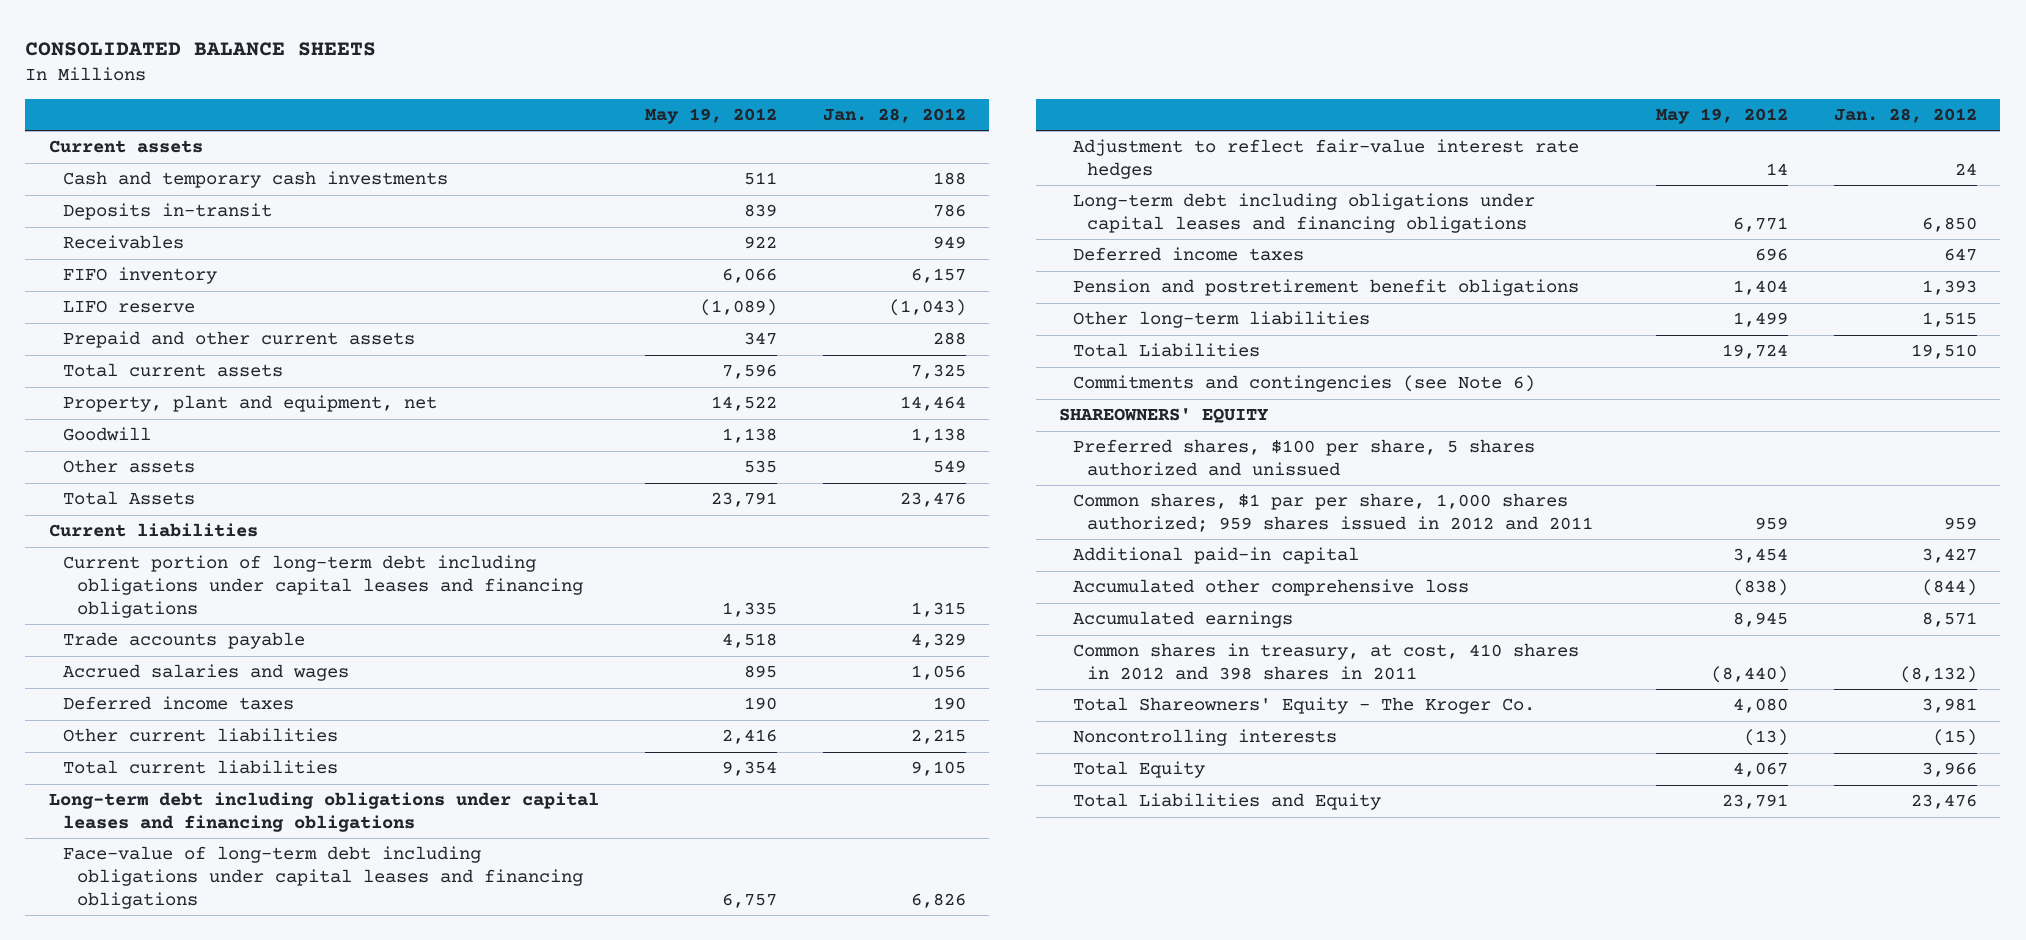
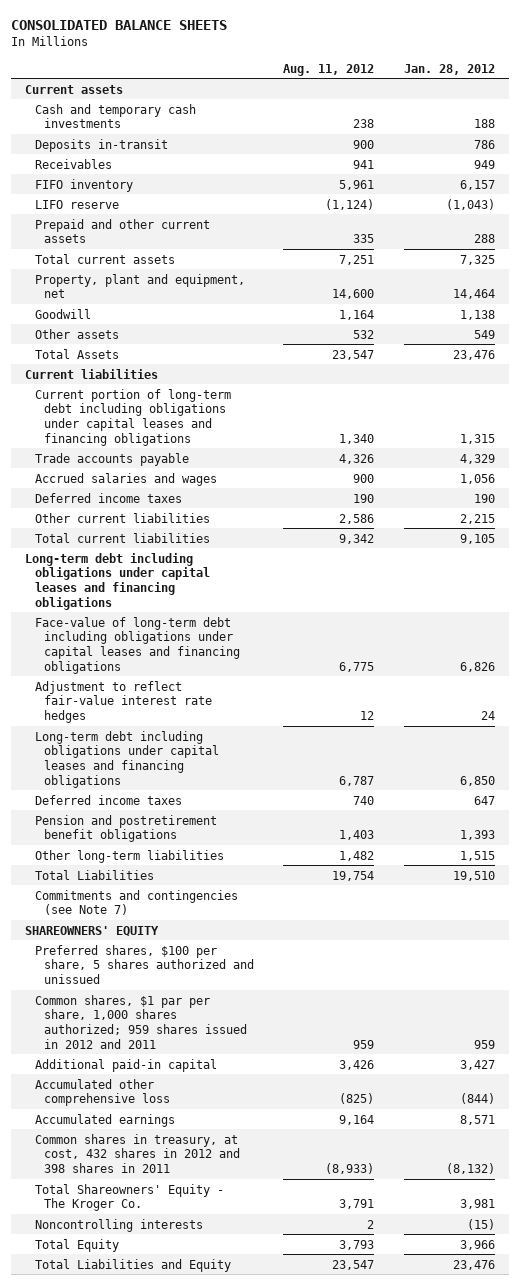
[644,107,777,124] May 19, 2012 -> none
none -> [283,63,375,76] Aug. 11, 2012
[1073,375,1536,393] Commitments and contingencies (see Note 6) -> [34,889,238,916] Commitments and contingencies (see Note 7)
[1073,643,1580,680] Common shares in treasury, at cost, 410 shares in 2012 and 398 shares in 2011 -> [34,1133,241,1174] Common shares in treasury, at cost, 432 shares in 2012 and 398 shares in 2011

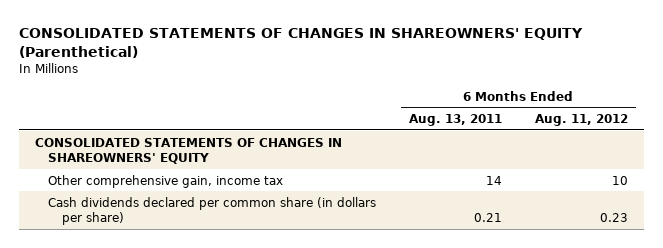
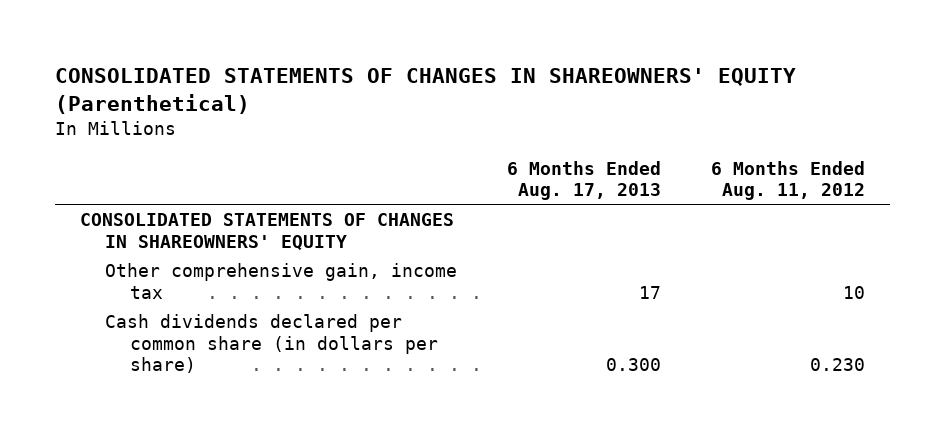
[409,114,503,127] Aug. 13, 2011 -> none
none -> [507,160,662,201] 6 Months Ended Aug. 17, 2013
[599,213,628,223] 0.23 -> [810,357,866,371] 0.230

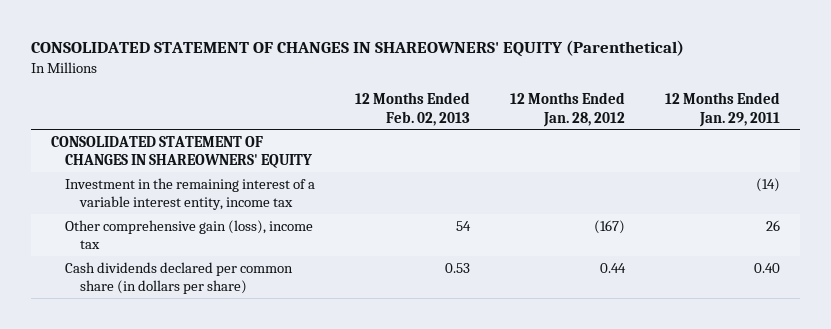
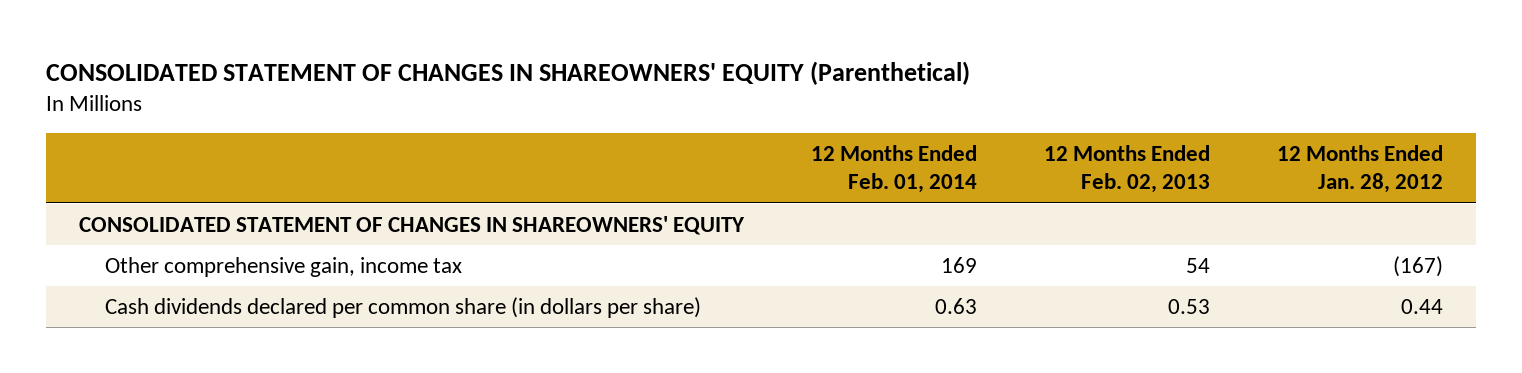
[665,92,781,127] 12 Months Ended Jan. 29, 2011 -> none
none -> [811,145,978,194] 12 Months Ended Feb. 01, 2014
[65,177,316,211] Investment in the remaining interest of a variable interest entity, income tax -> none
[65,219,314,250] Other comprehensive gain (loss), income tax -> [104,257,462,278] Other comprehensive gain, income tax

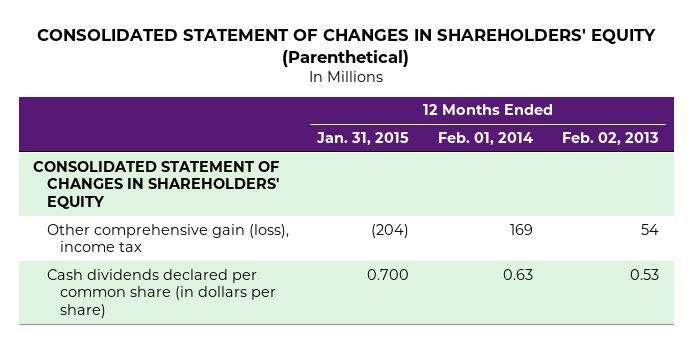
[45,60,970,85] CONSOLIDATED STATEMENT OF CHANGES IN SHAREOWNERS' EQUITY (Parenthetical) -> [37,28,657,67] CONSOLIDATED STATEMENT OF CHANGES IN SHAREHOLDERS' EQUITY (Parenthetical)
[1276,145,1443,194] 12 Months Ended Jan. 28, 2012 -> none
none -> [316,131,410,145] Jan. 31, 2015
[79,216,746,236] CONSOLIDATED STATEMENT OF CHANGES IN SHAREOWNERS' EQUITY -> [33,160,280,210] CONSOLIDATED STATEMENT OF CHANGES IN SHAREHOLDERS' EQUITY
[104,257,462,278] Other comprehensive gain, income tax -> [46,223,289,253] Other comprehensive gain (loss), income tax

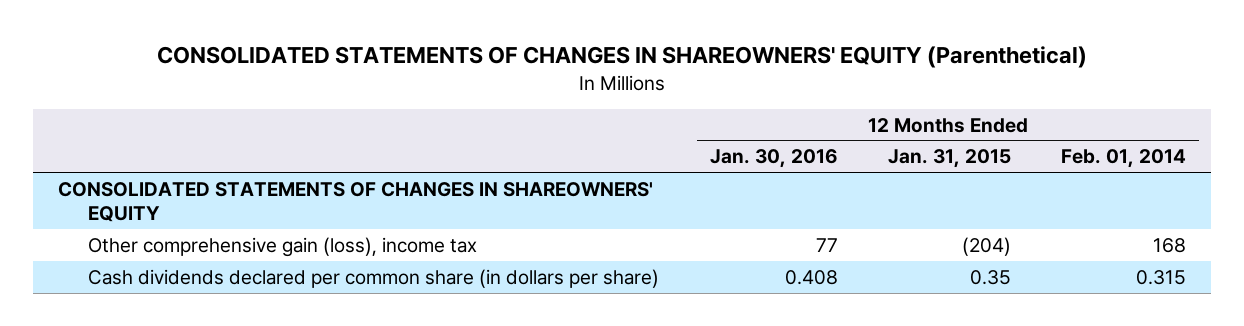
[37,28,657,67] CONSOLIDATED STATEMENT OF CHANGES IN SHAREHOLDERS' EQUITY (Parenthetical) -> [156,46,1087,69] CONSOLIDATED STATEMENTS OF CHANGES IN SHAREOWNERS' EQUITY (Parenthetical)
[562,131,660,145] Feb. 02, 2013 -> none
none -> [709,149,838,169] Jan. 30, 2016
[33,160,280,210] CONSOLIDATED STATEMENT OF CHANGES IN SHAREHOLDERS' EQUITY -> [57,181,653,222] CONSOLIDATED STATEMENTS OF CHANGES IN SHAREOWNERS' EQUITY
[510,223,534,235] 169 -> [1153,237,1187,253] 168
[367,268,410,280] 0.700 -> [969,269,1011,285] 0.35
[503,268,534,280] 0.63 -> [1136,269,1187,285] 0.315

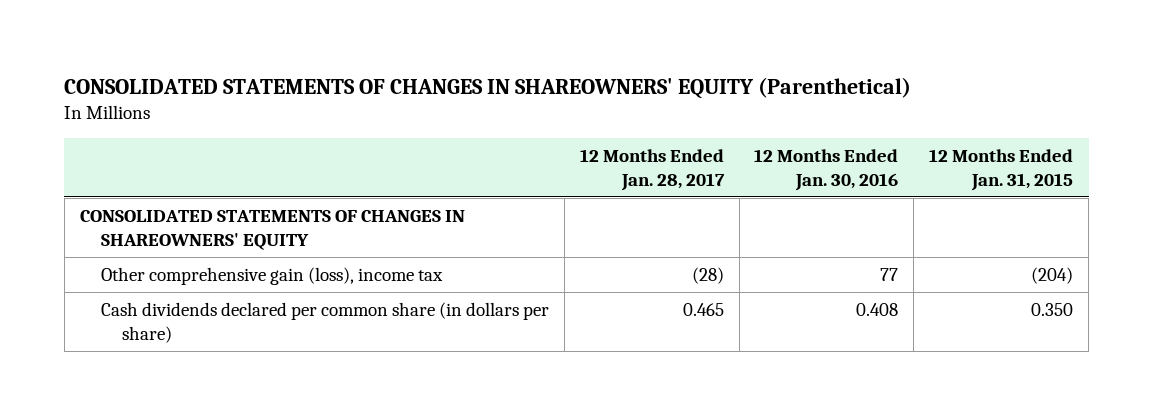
[1061,149,1187,169] Feb. 01, 2014 -> none
none -> [579,149,725,191] 12 Months Ended Jan. 28, 2017
[969,269,1011,285] 0.35 -> [1031,303,1074,317] 0.350

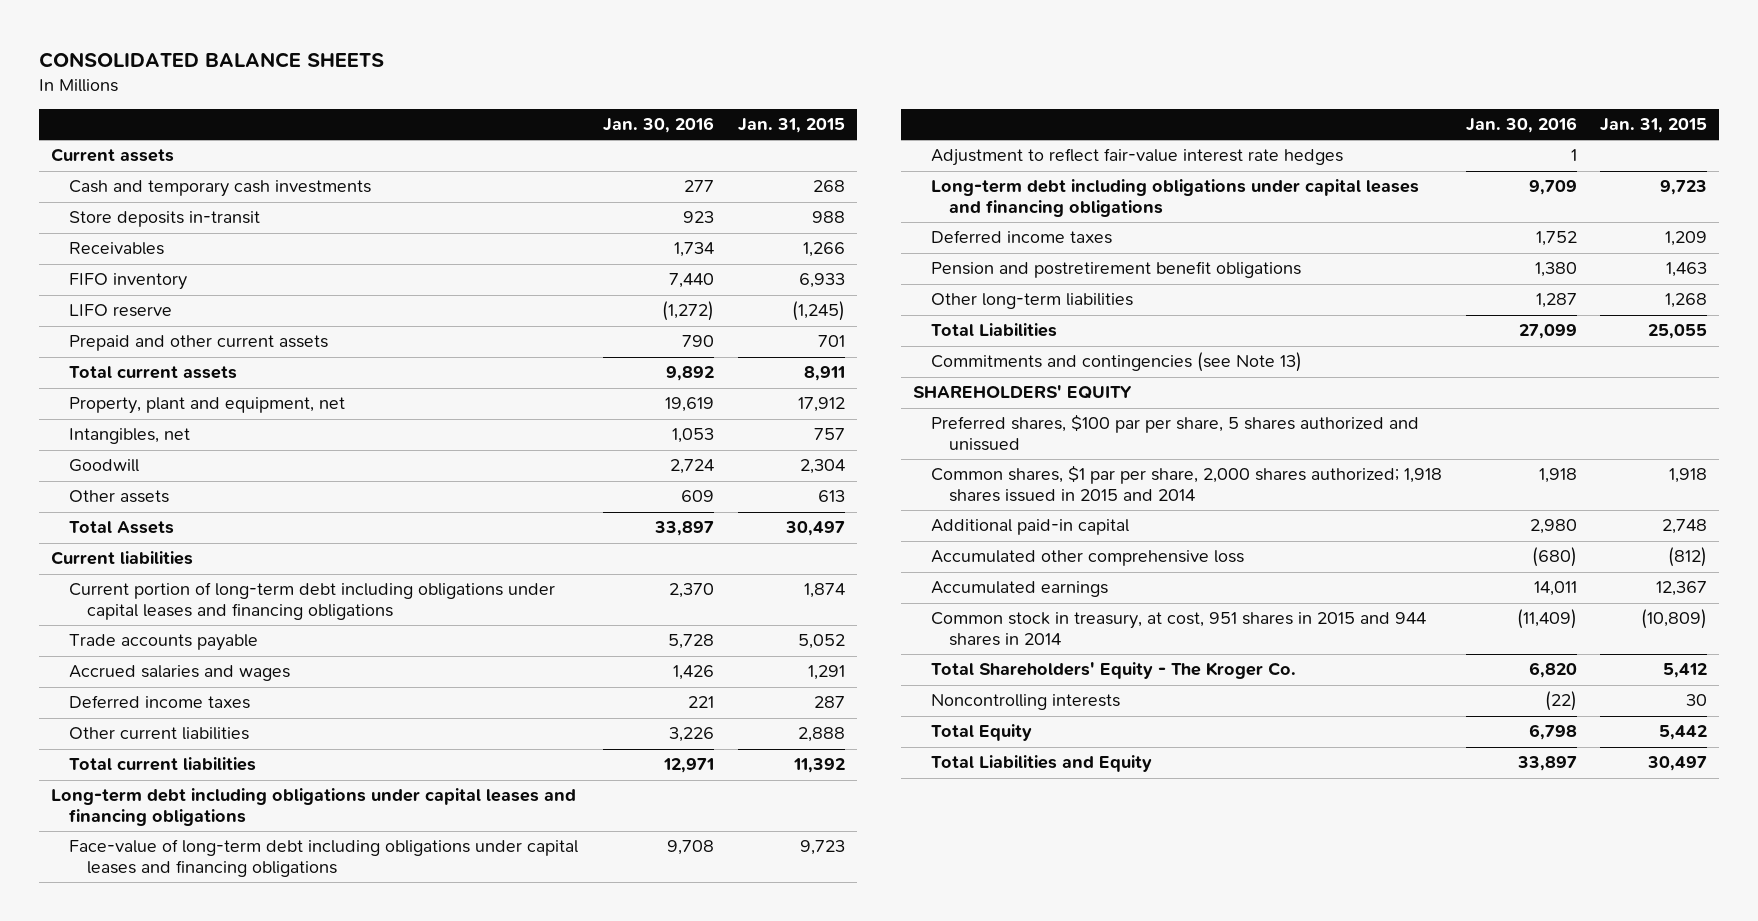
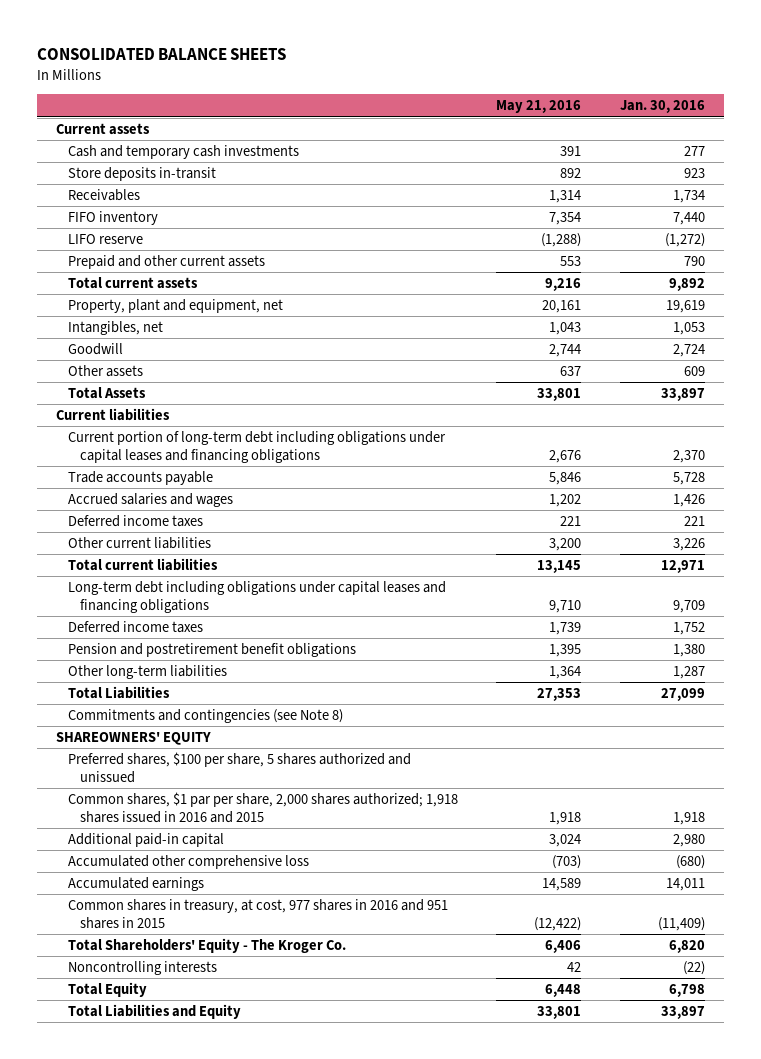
[737,117,845,133] Jan. 31, 2015 -> none
none -> [496,100,582,114] May 21, 2016
[50,788,576,827] Long-term debt including obligations under capital leases and financing obligations -> none
[68,839,578,878] Face-value of long-term debt including obligations under capital leases and financing obligations -> none
[931,148,1344,167] Adjustment to reflect fair-value interest rate hedges -> none
[931,352,1303,373] Commitments and contingencies (see Note 13) -> [67,709,343,724] Commitments and contingencies (see Note 8)
[913,385,1133,400] SHAREHOLDERS' EQUITY -> [56,732,212,746] SHAREOWNERS' EQUITY
[931,414,1420,452] Preferred shares, $100 par per share, 5 shares authorized and unissued -> [67,752,411,783] Preferred shares, $100 per share, 5 shares authorized and unissued
[931,465,1443,503] Common shares, $1 par per share, 2,000 shares authorized; 1,918 shares issued in 2015 and 2014 -> [67,792,458,823] Common shares, $1 par per share, 2,000 shares authorized; 1,918 shares issued in 2016 and 2015
[931,612,1427,647] Common stock in treasury, at cost, 951 shares in 2015 and 944 shares in 2014 -> [67,899,448,929] Common shares in treasury, at cost, 977 shares in 2016 and 951 shares in 2015

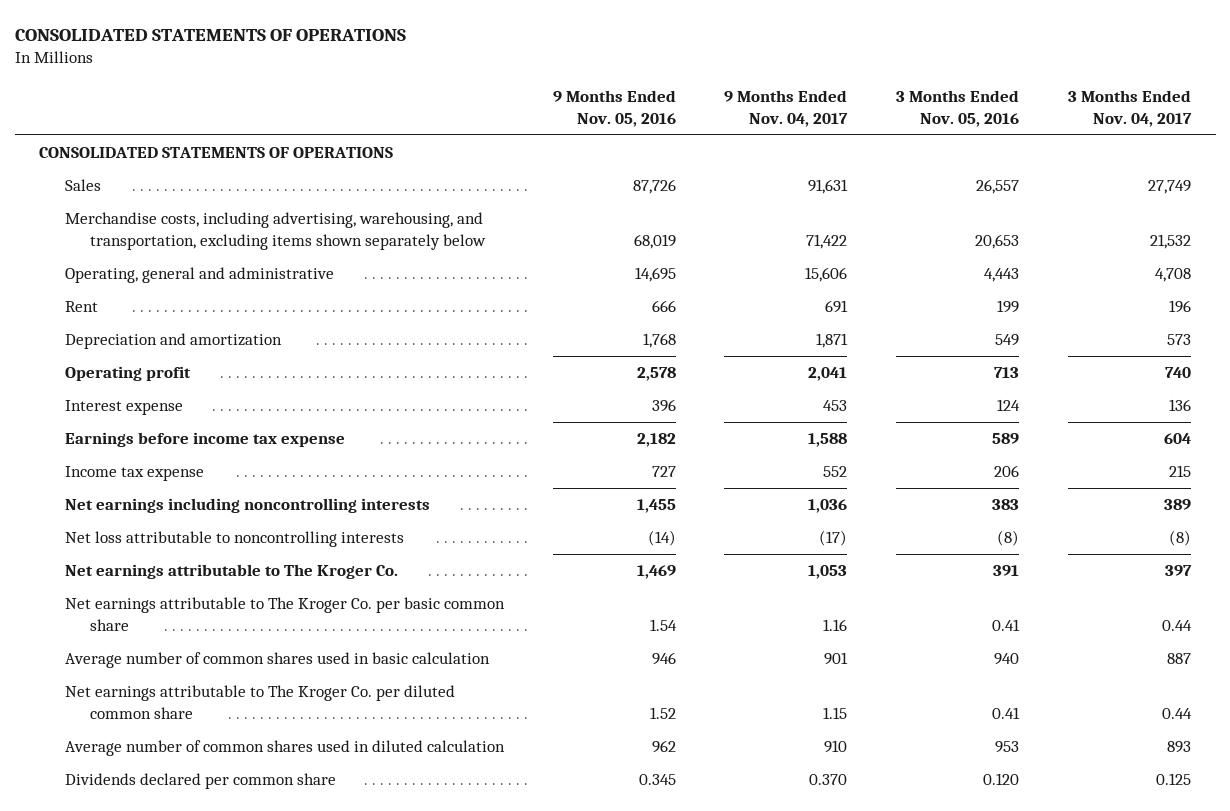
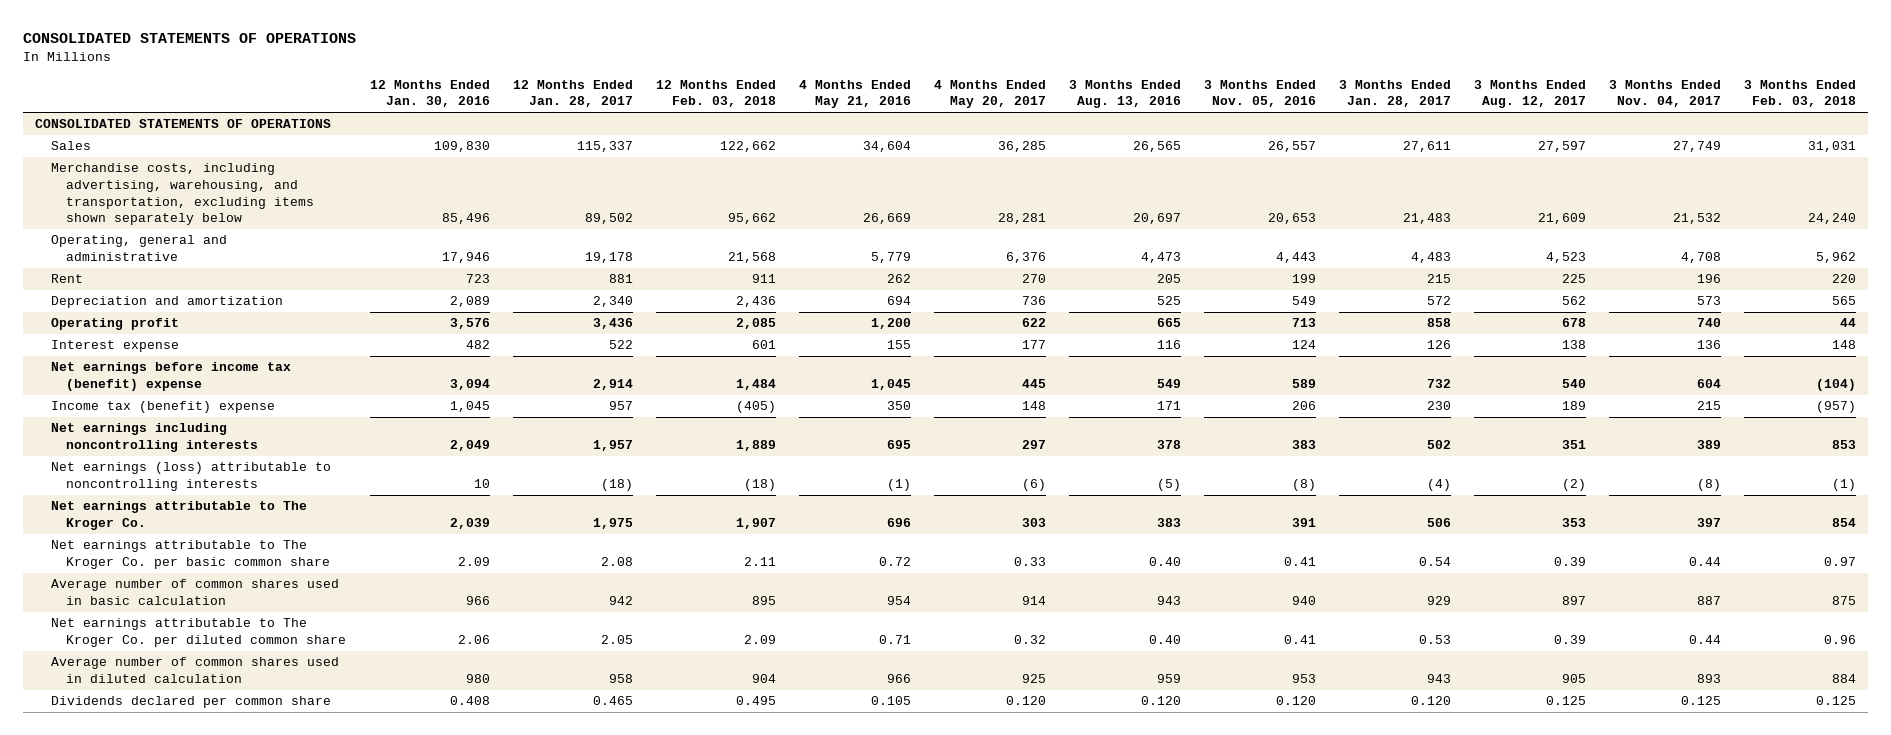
[552,90,676,127] 9 Months Ended Nov. 05, 2016 -> none
[724,90,849,127] 9 Months Ended Nov. 04, 2017 -> none
none -> [369,79,490,108] 12 Months Ended Jan. 30, 2016
none -> [512,79,633,108] 12 Months Ended Jan. 28, 2017
none -> [655,79,776,108] 12 Months Ended Feb. 03, 2018
none -> [798,79,911,109] 4 Months Ended May 21, 2016
none -> [933,79,1046,109] 4 Months Ended May 20, 2017
none -> [1068,79,1181,109] 3 Months Ended Aug. 13, 2016
none -> [1339,79,1452,108] 3 Months Ended Jan. 28, 2017
none -> [1474,79,1587,109] 3 Months Ended Aug. 12, 2017
none -> [1744,79,1857,108] 3 Months Ended Feb. 03, 2018
[64,432,345,448] Earnings before income tax expense -> [50,362,291,392] Net earnings before income tax (benefit) expense
[64,466,204,482] Income tax expense -> [50,401,275,414] Income tax (benefit) expense
[64,531,404,548] Net loss attributable to noncontrolling interests -> [50,462,331,492] Net earnings (loss) attributable to noncontrolling interests

